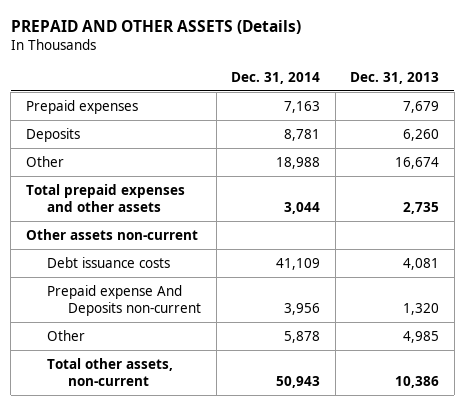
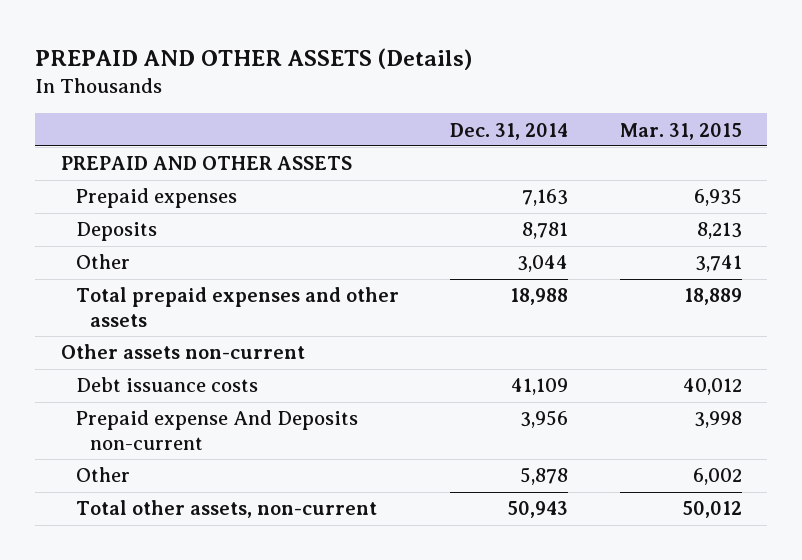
[350,71,440,84] Dec. 31, 2013 -> none
none -> [619,122,742,140] Mar. 31, 2015
none -> [60,156,352,171] PREPAID AND OTHER ASSETS
[276,156,321,169] 18,988 -> [517,255,569,273] 3,044
[284,201,321,214] 3,044 -> [510,288,569,306] 18,988

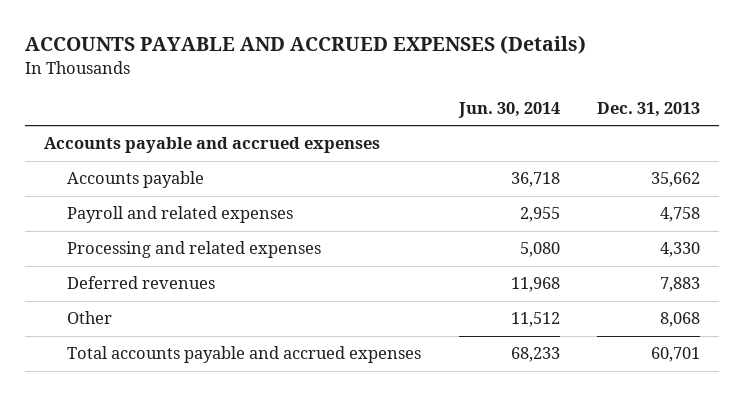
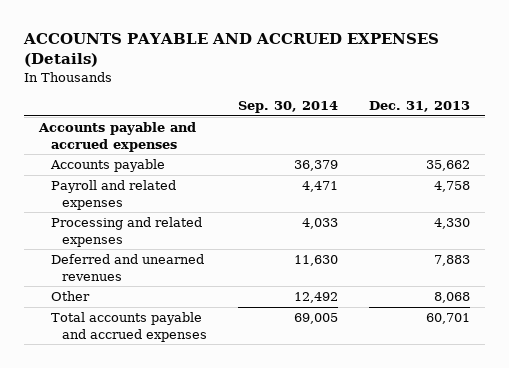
[457,102,560,119] Jun. 30, 2014 -> none
none -> [237,101,338,114] Sep. 30, 2014
[66,276,215,290] Deferred revenues -> [50,254,204,282] Deferred and unearned revenues

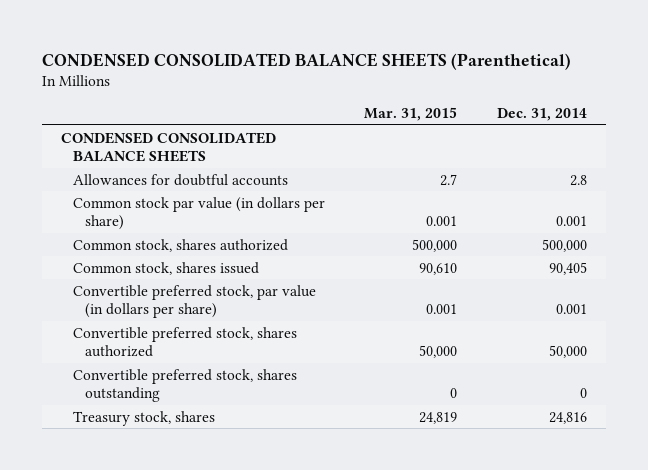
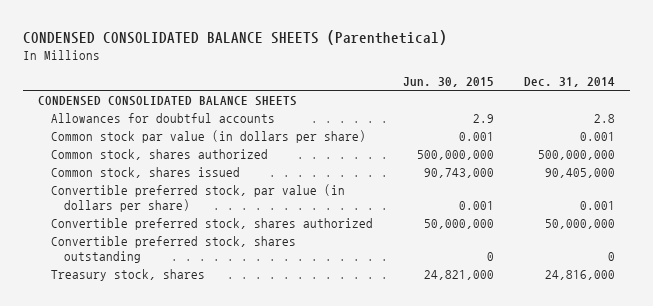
[364,107,458,122] Mar. 31, 2015 -> none
none -> [402,77,494,88] Jun. 30, 2015
[541,238,587,252] 500,000 -> [537,150,615,161] 500,000,000
[548,261,587,275] 90,405 -> [544,168,615,179] 90,405,000
[548,345,587,359] 50,000 -> [544,219,615,230] 50,000,000
[548,411,587,424] 24,816 -> [544,270,615,281] 24,816,000

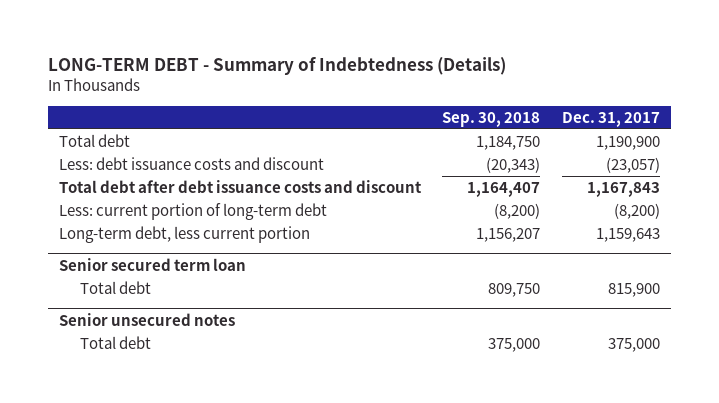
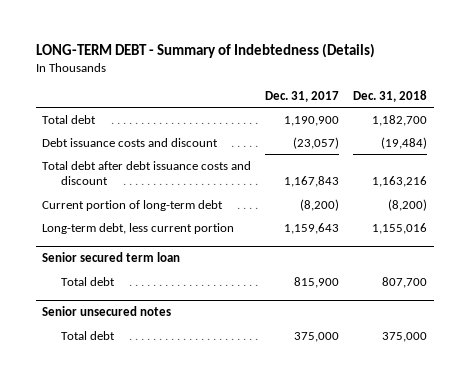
[442,111,541,127] Sep. 30, 2018 -> none
none -> [353,89,428,102] Dec. 31, 2018
[58,156,324,170] Less: debt issuance costs and discount -> [42,137,219,147] Debt issuance costs and discount
[58,202,327,220] Less: current portion of long-term debt -> [42,199,224,211] Current portion of long-term debt

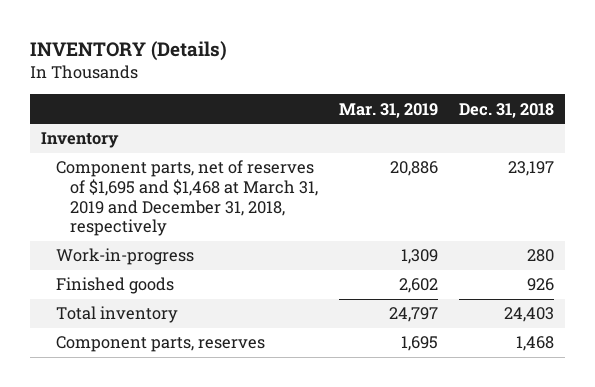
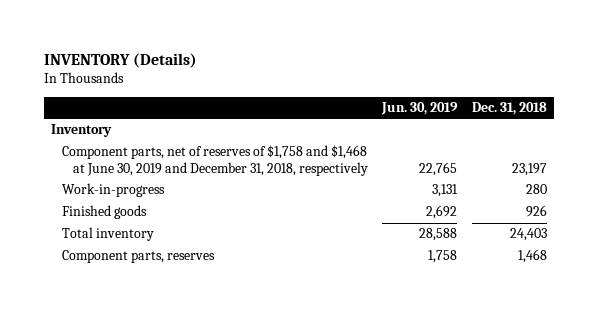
[339,102,439,118] Mar. 31, 2019 -> none
none -> [381,102,459,116] Jun. 30, 2019
[55,160,319,237] Component parts, net of reserves of $1,695 and $1,468 at March 31, 2019 and December 31, 2018, respectively -> [62,145,369,176] Component parts, net of reserves of $1,758 and $1,468 at June 30, 2019 and December 31, 2018, respectively

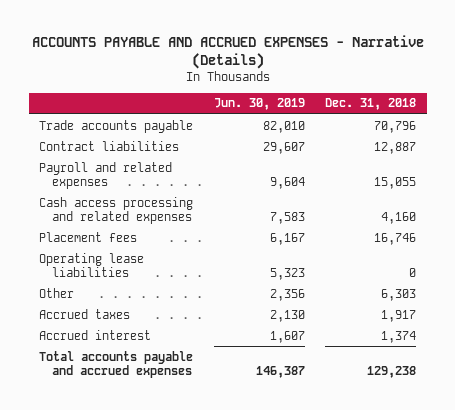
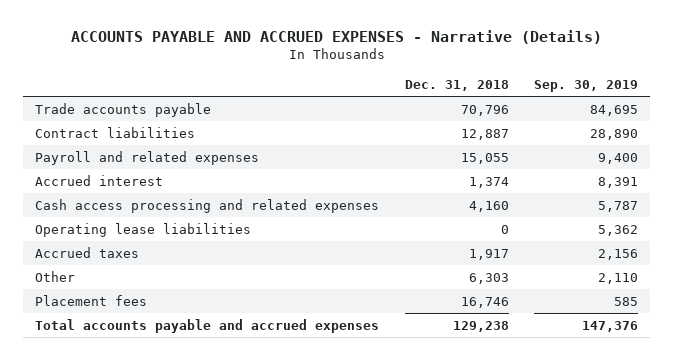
[213,98,305,111] Jun. 30, 2019 -> none
none -> [533,79,638,92] Sep. 30, 2019
[39,329,152,340] Accrued interest -> [35,174,164,186] Accrued interest
[39,287,75,298] Other -> [35,270,76,282] Other
[39,231,138,242] Placement fees -> [35,294,148,306] Placement fees

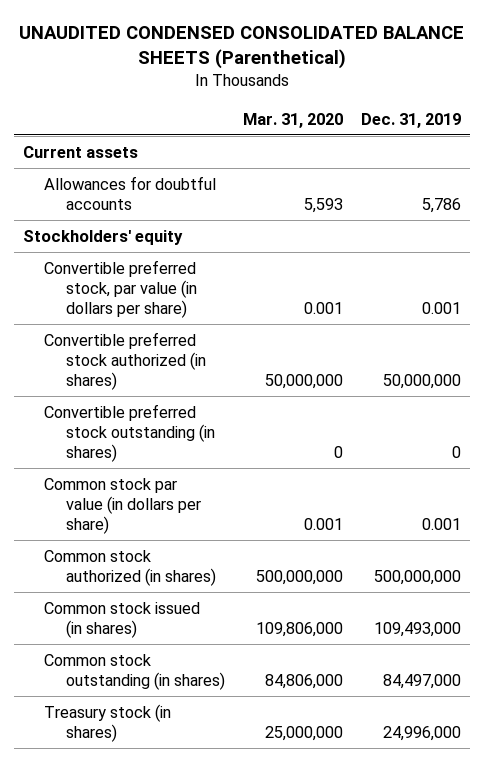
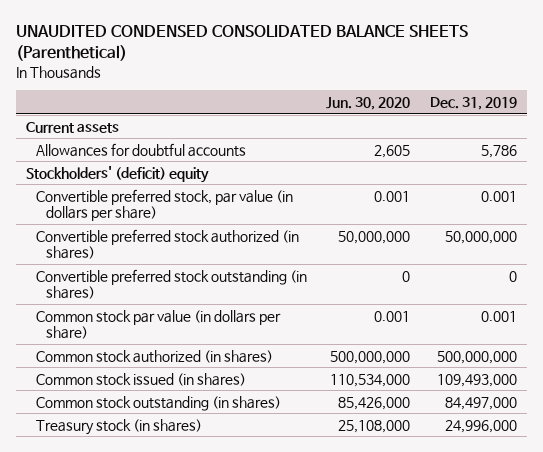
[242,112,343,128] Mar. 31, 2020 -> none
none -> [326,96,411,110] Jun. 30, 2020
[22,229,183,245] Stockholders' equity -> [25,165,209,183] Stockholders' (deficit) equity

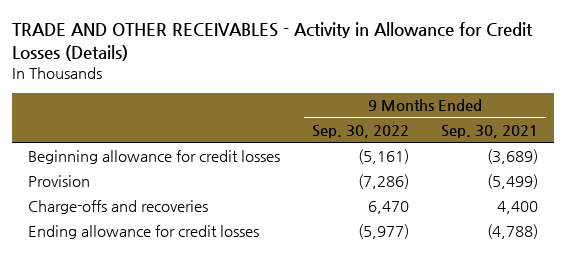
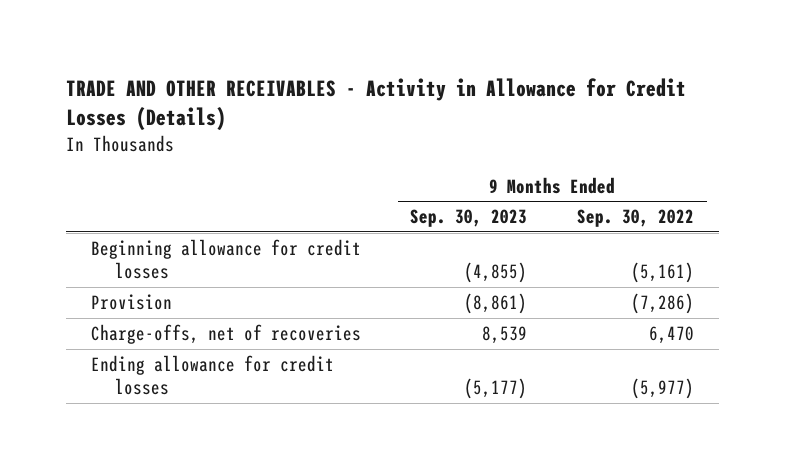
[441,125,539,139] Sep. 30, 2021 -> none
none -> [410,209,528,228] Sep. 30, 2023
[27,199,208,214] Charge-offs and recoveries -> [90,324,361,345] Charge-offs, net of recoveries

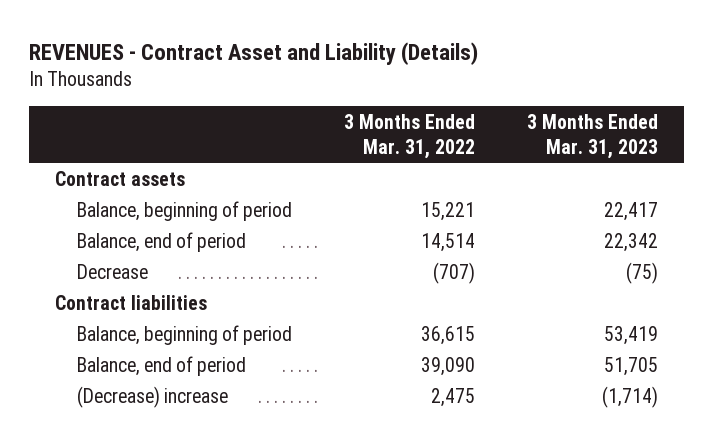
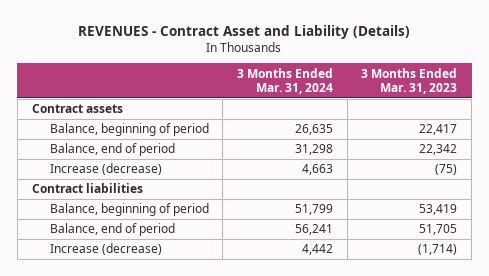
[343,113,475,159] 3 Months Ended Mar. 31, 2022 -> none
none -> [236,67,333,94] 3 Months Ended Mar. 31, 2024
[76,263,148,279] Decrease -> [49,163,162,176] Increase (decrease)
[76,385,228,408] (Decrease) increase -> [49,243,162,256] Increase (decrease)

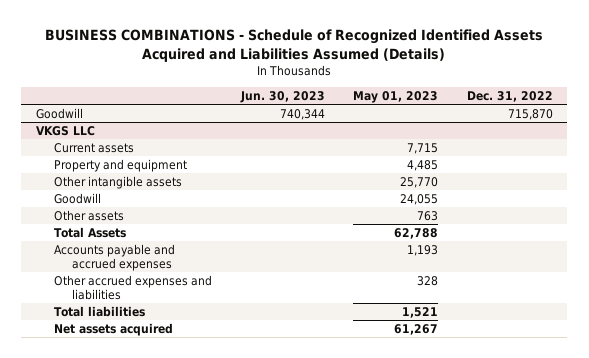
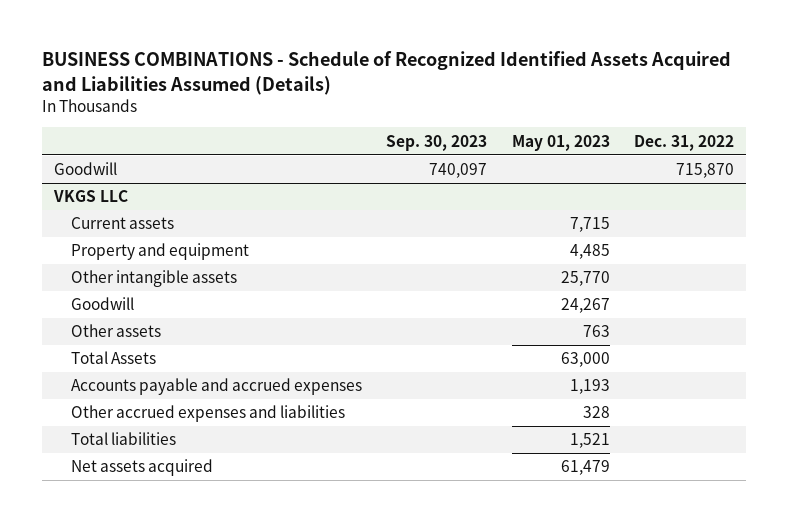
[239,90,325,103] Jun. 30, 2023 -> none
none -> [386,134,488,151] Sep. 30, 2023
[400,193,439,205] 24,055 -> [560,298,610,314] 24,267
[394,227,439,239] 62,788 -> [560,352,610,368] 63,000
[394,323,439,335] 61,267 -> [560,460,610,476] 61,479

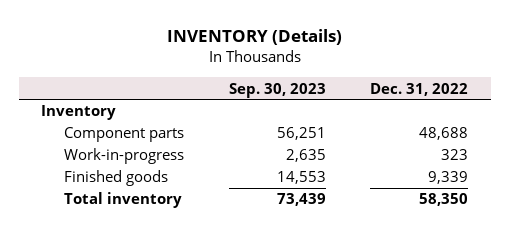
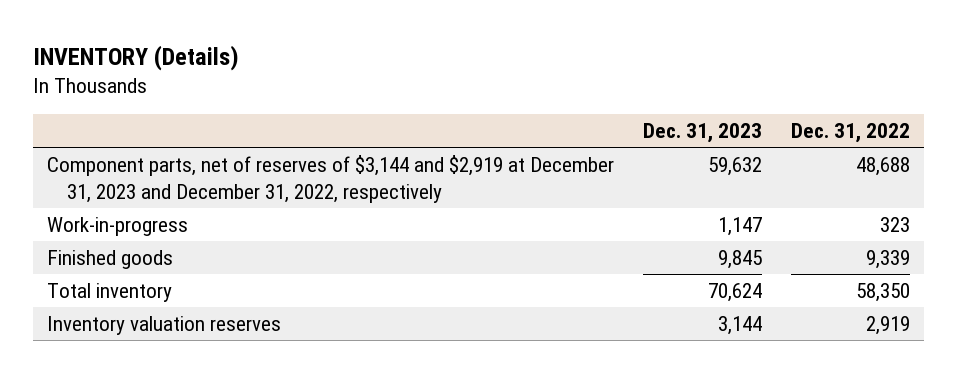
[228,82,326,98] Sep. 30, 2023 -> none
none -> [643,123,763,144] Dec. 31, 2023
[40,105,116,121] Inventory -> none
[63,127,184,143] Component parts -> [47,154,615,203] Component parts, net of reserves of $3,144 and $2,919 at December 31, 2023 and December 31, 2022, respectively
none -> [47,315,282,335] Inventory valuation reserves

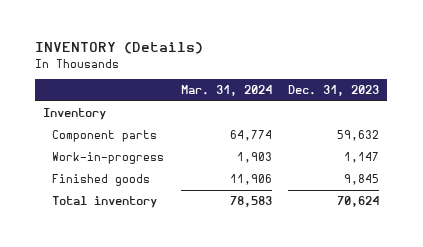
[790,123,910,144] Dec. 31, 2022 -> none
none -> [180,85,272,97] Mar. 31, 2024
none -> [43,108,107,121] Inventory
[47,154,615,203] Component parts, net of reserves of $3,144 and $2,919 at December 31, 2023 and December 31, 2022, respectively -> [52,130,158,143] Component parts
[47,315,282,335] Inventory valuation reserves -> none

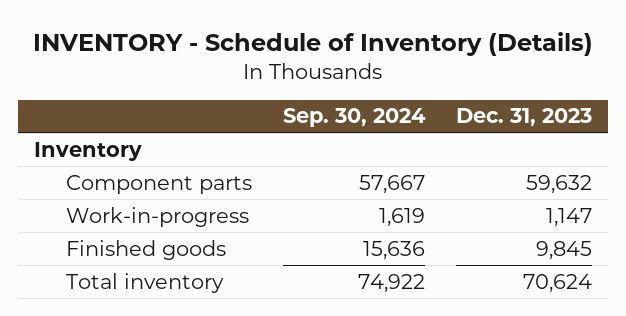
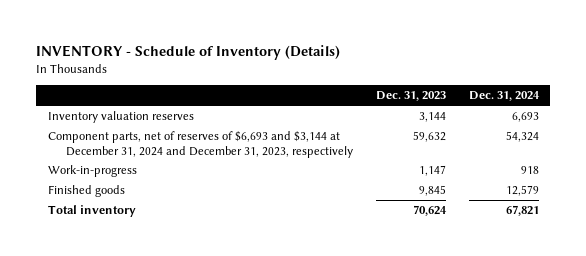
[283,108,427,128] Sep. 30, 2024 -> none
none -> [468,91,540,102] Dec. 31, 2024
[33,141,142,161] Inventory -> none
none -> [47,110,194,123] Inventory valuation reserves
[66,174,253,194] Component parts -> [47,130,353,158] Component parts, net of reserves of $6,693 and $3,144 at December 31, 2024 and December 31, 2023, respectively

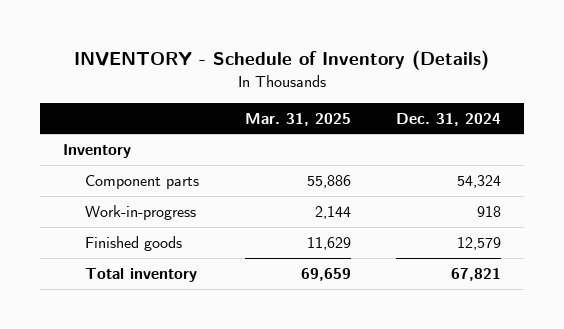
[375,91,446,102] Dec. 31, 2023 -> none
none -> [244,112,351,126] Mar. 31, 2025
[47,110,194,123] Inventory valuation reserves -> none
none -> [62,143,131,158] Inventory
[47,130,353,158] Component parts, net of reserves of $6,693 and $3,144 at December 31, 2024 and December 31, 2023, respectively -> [85,174,200,189] Component parts

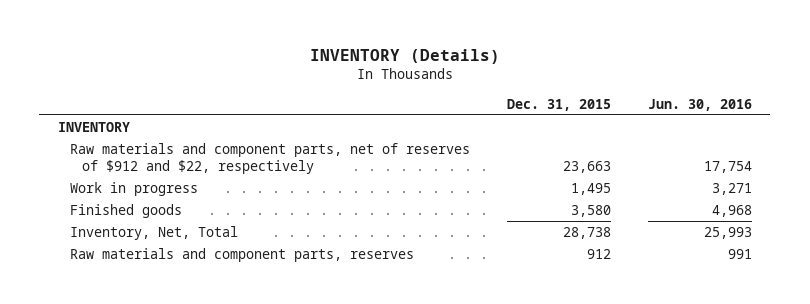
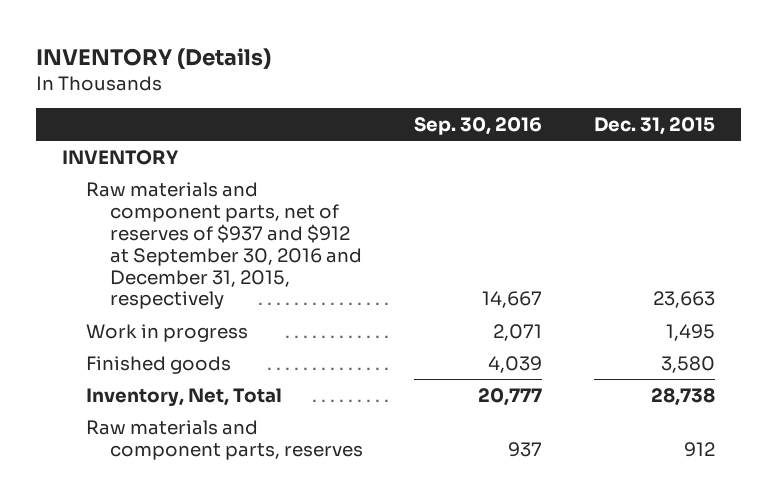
[647,98,752,111] Jun. 30, 2016 -> none
none -> [414,117,543,136] Sep. 30, 2016
[69,142,470,174] Raw materials and component parts, net of reserves of $912 and $22, respectively -> [85,181,363,310] Raw materials and component parts, net of reserves of $937 and $912 at September 30, 2016 and December 31, 2015, respectively

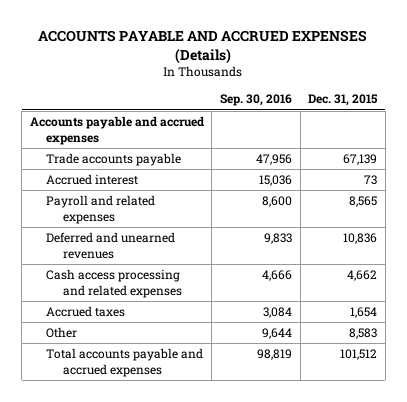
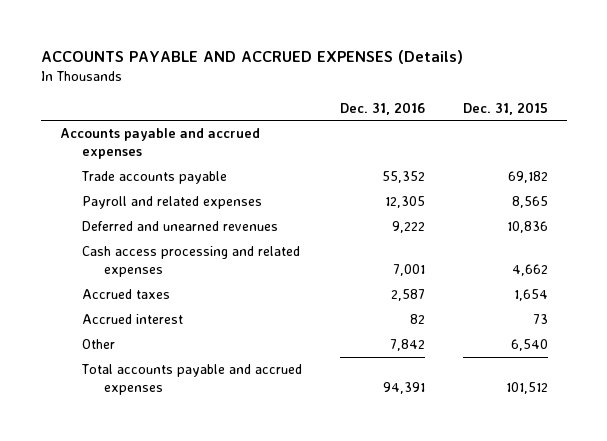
[219,94,292,107] Sep. 30, 2016 -> none
none -> [339,101,425,115] Dec. 31, 2016
[343,154,378,166] 67,139 -> [507,171,548,184] 69,182
[46,174,139,186] Accrued interest -> [81,314,183,325] Accrued interest
[349,328,378,340] 8,583 -> [510,339,548,352] 6,540

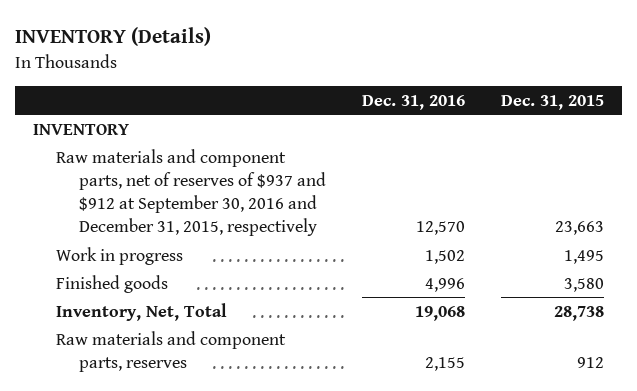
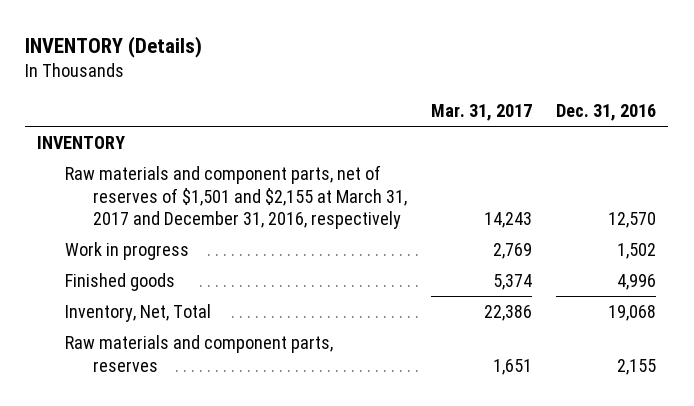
[500,94,604,110] Dec. 31, 2015 -> none
none -> [431,103,533,121] Mar. 31, 2017
[56,148,327,237] Raw materials and component parts, net of reserves of $937 and $912 at September 30, 2016 and December 31, 2015, respectively -> [65,165,408,230] Raw materials and component parts, net of reserves of $1,501 and $2,155 at March 31, 2017 and December 31, 2016, respectively

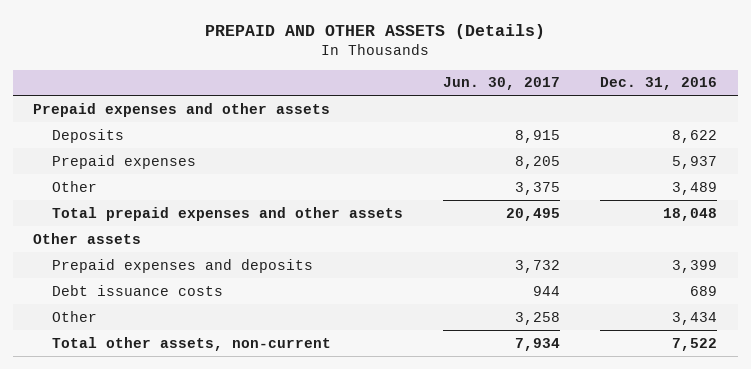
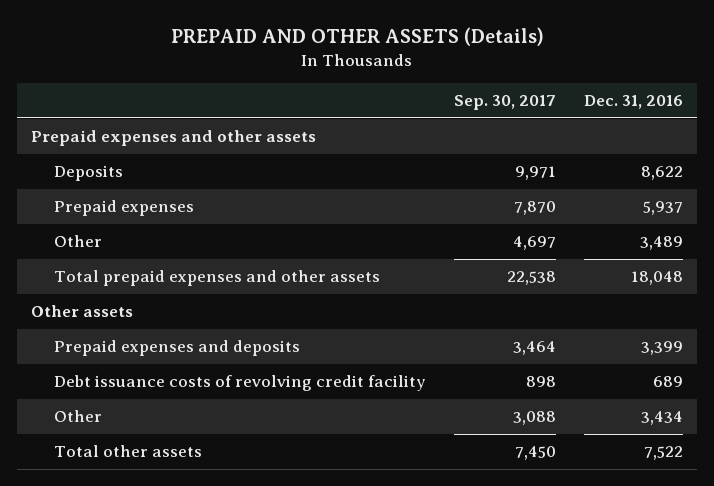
[443,77,561,91] Jun. 30, 2017 -> none
none -> [454,94,557,110] Sep. 30, 2017
[52,284,224,296] Debt issuance costs -> [54,375,427,392] Debt issuance costs of revolving credit facility
[52,336,332,351] Total other assets, non-current -> [54,445,203,458] Total other assets

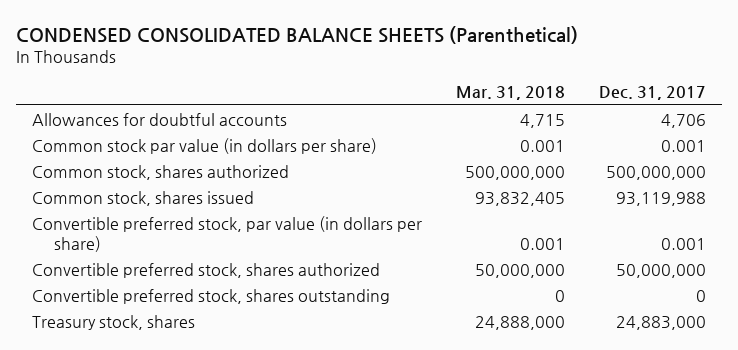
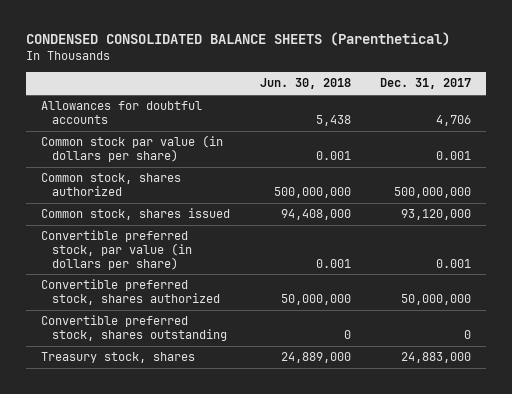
[455,86,565,101] Mar. 31, 2018 -> none
none -> [259,78,351,90] Jun. 30, 2018
[615,191,706,206] 93,119,988 -> [401,209,472,221] 93,120,000

